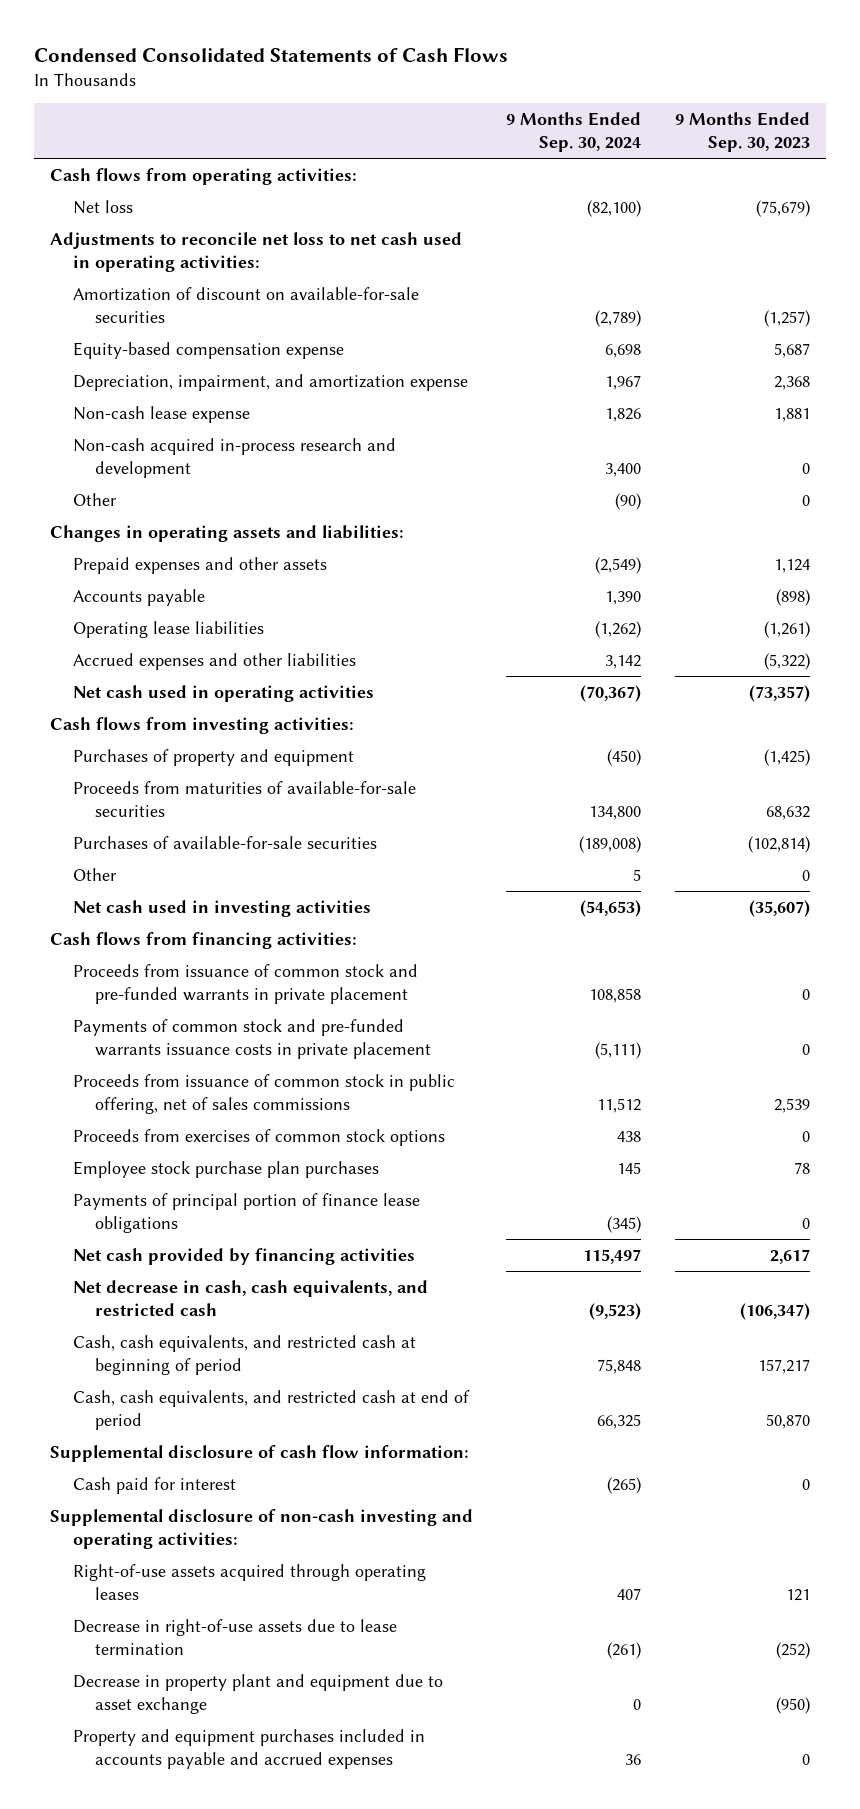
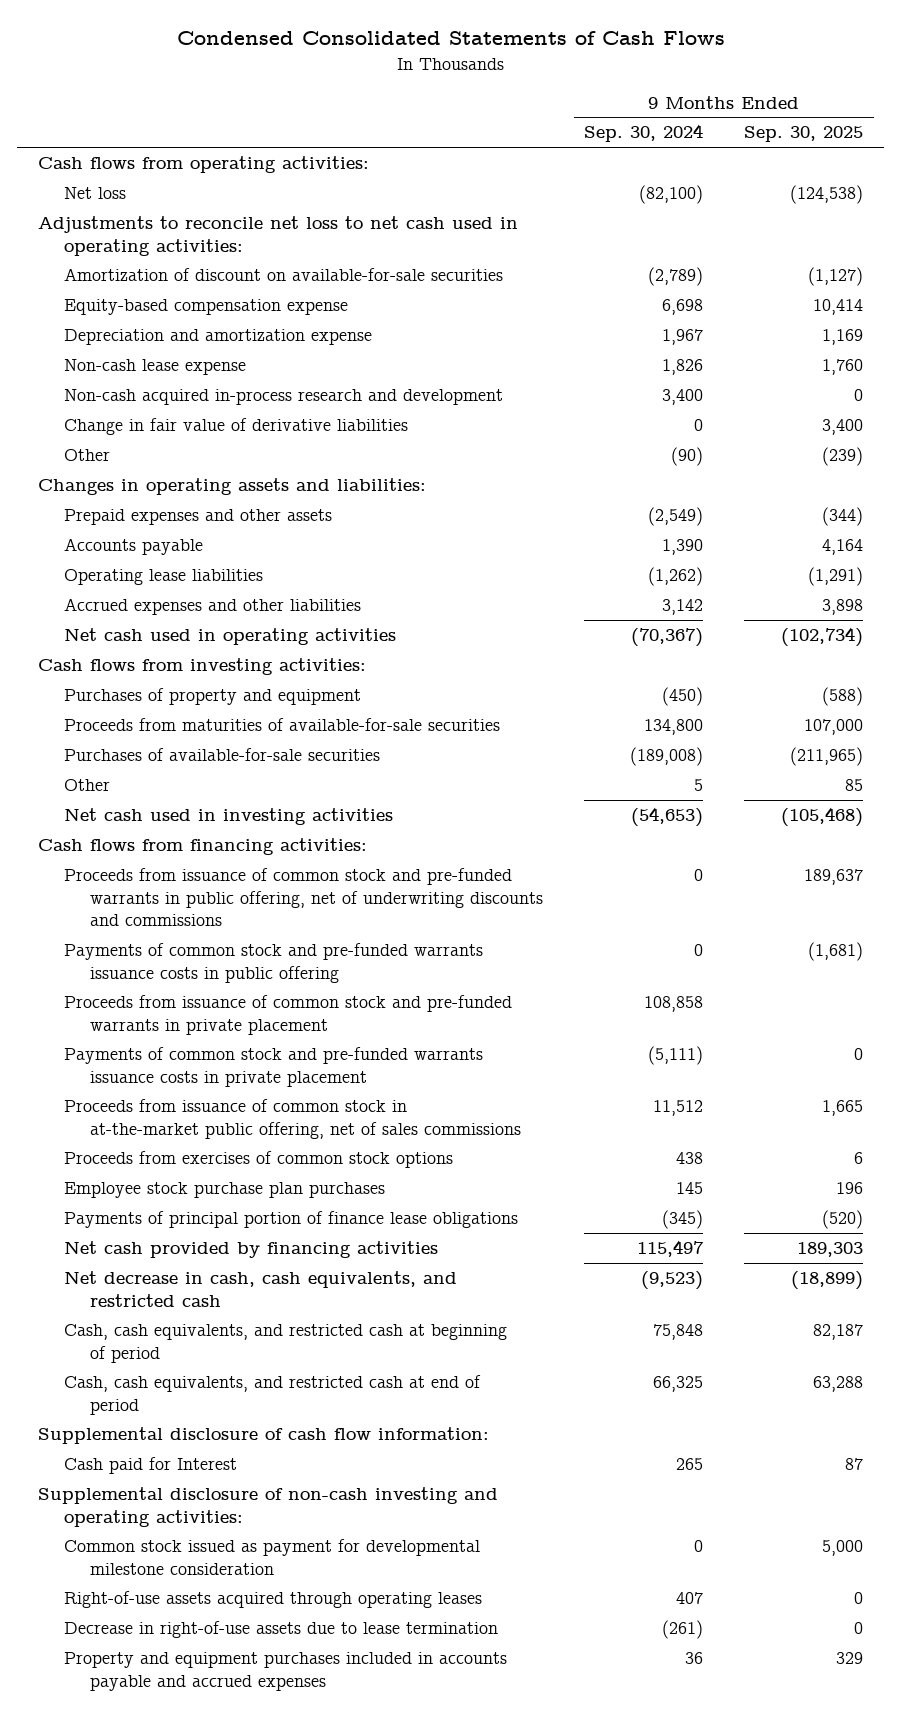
[674,111,810,153] 9 Months Ended Sep. 30, 2023 -> none
none -> [744,126,864,143] Sep. 30, 2025
[72,373,468,391] Depreciation, impairment, and amortization expense -> [64,329,373,346] Depreciation and amortization expense
none -> [64,418,409,436] Change in fair value of derivative liabilities
none -> [64,868,544,927] Proceeds from issuance of common stock and pre-funded warrants in public offering, net of underwriting discounts and commissions
none -> [64,943,484,983] Payments of common stock and pre-funded warrants issuance costs in public offering
[72,1073,455,1114] Proceeds from issuance of common stock in public offering, net of sales commissions -> [64,1099,522,1139] Proceeds from issuance of common stock in at-the-market public offering, net of sales commissions
[72,1476,236,1494] Cash paid for interest -> [64,1457,238,1475] Cash paid for Interest
[607,1476,642,1494] (265) -> [676,1458,704,1471] 265
none -> [64,1539,481,1575] Common stock issued as payment for developmental milestone consideration
[72,1673,443,1714] Decrease in property plant and equipment due to asset exchange -> none

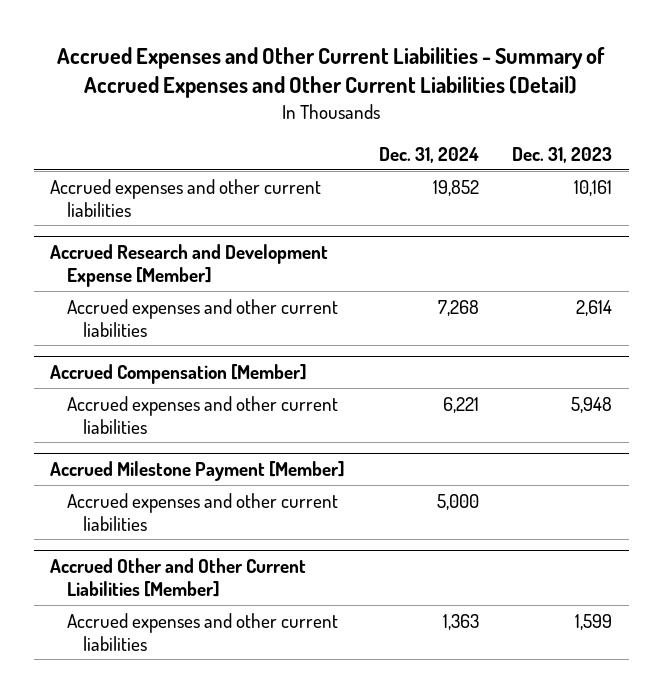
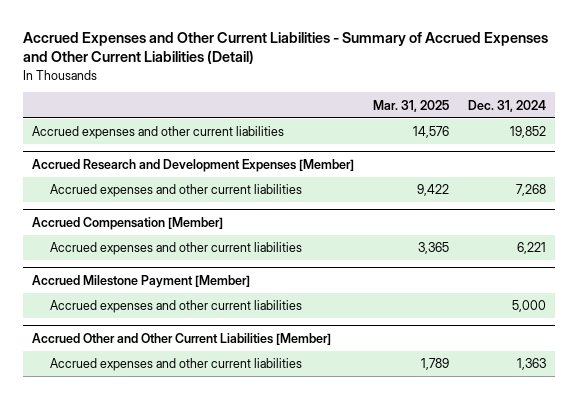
[512,147,613,164] Dec. 31, 2023 -> none
none -> [373,99,450,112] Mar. 31, 2025
[50,244,329,288] Accrued Research and Development Expense [Member] -> [32,159,355,173] Accrued Research and Development Expenses [Member]

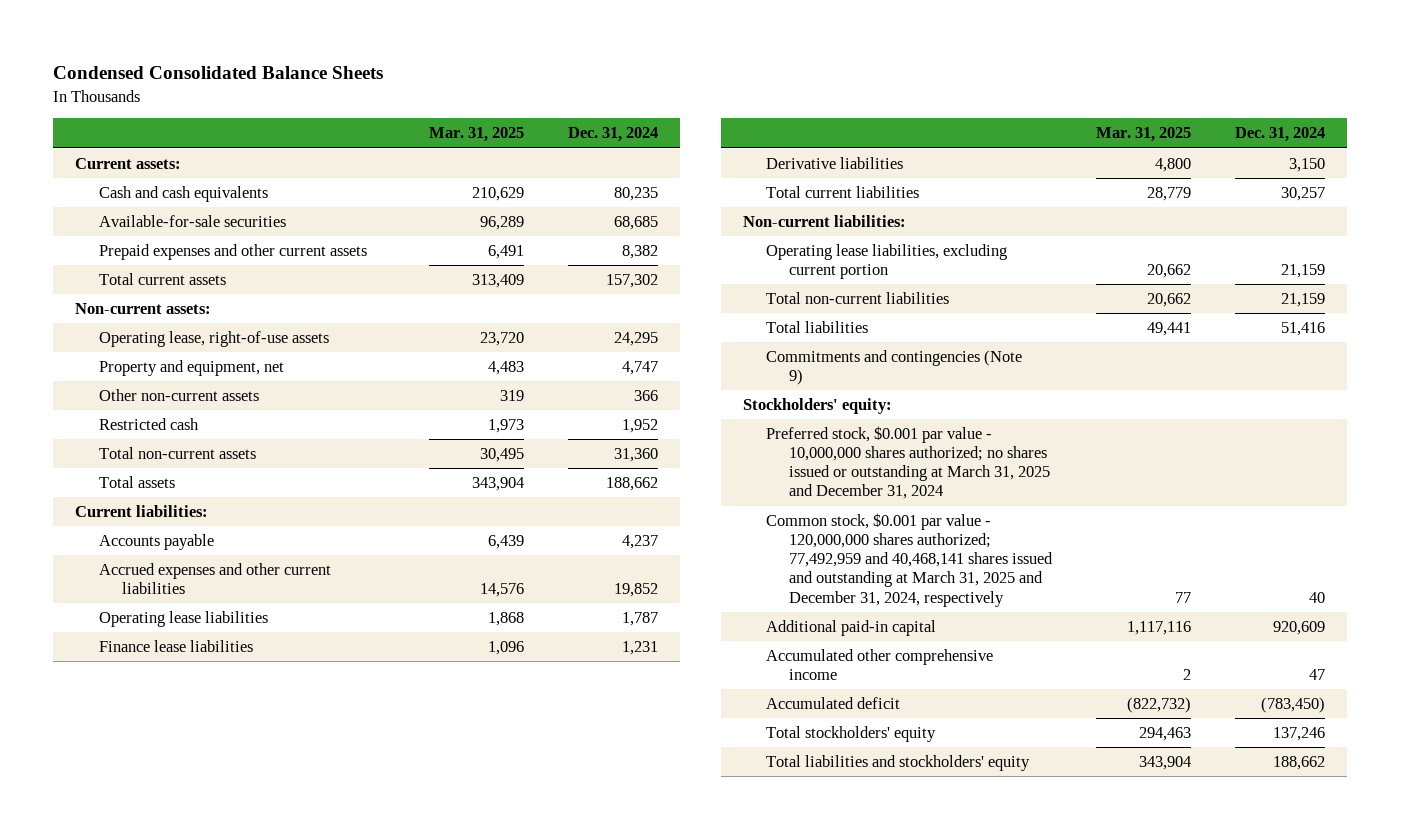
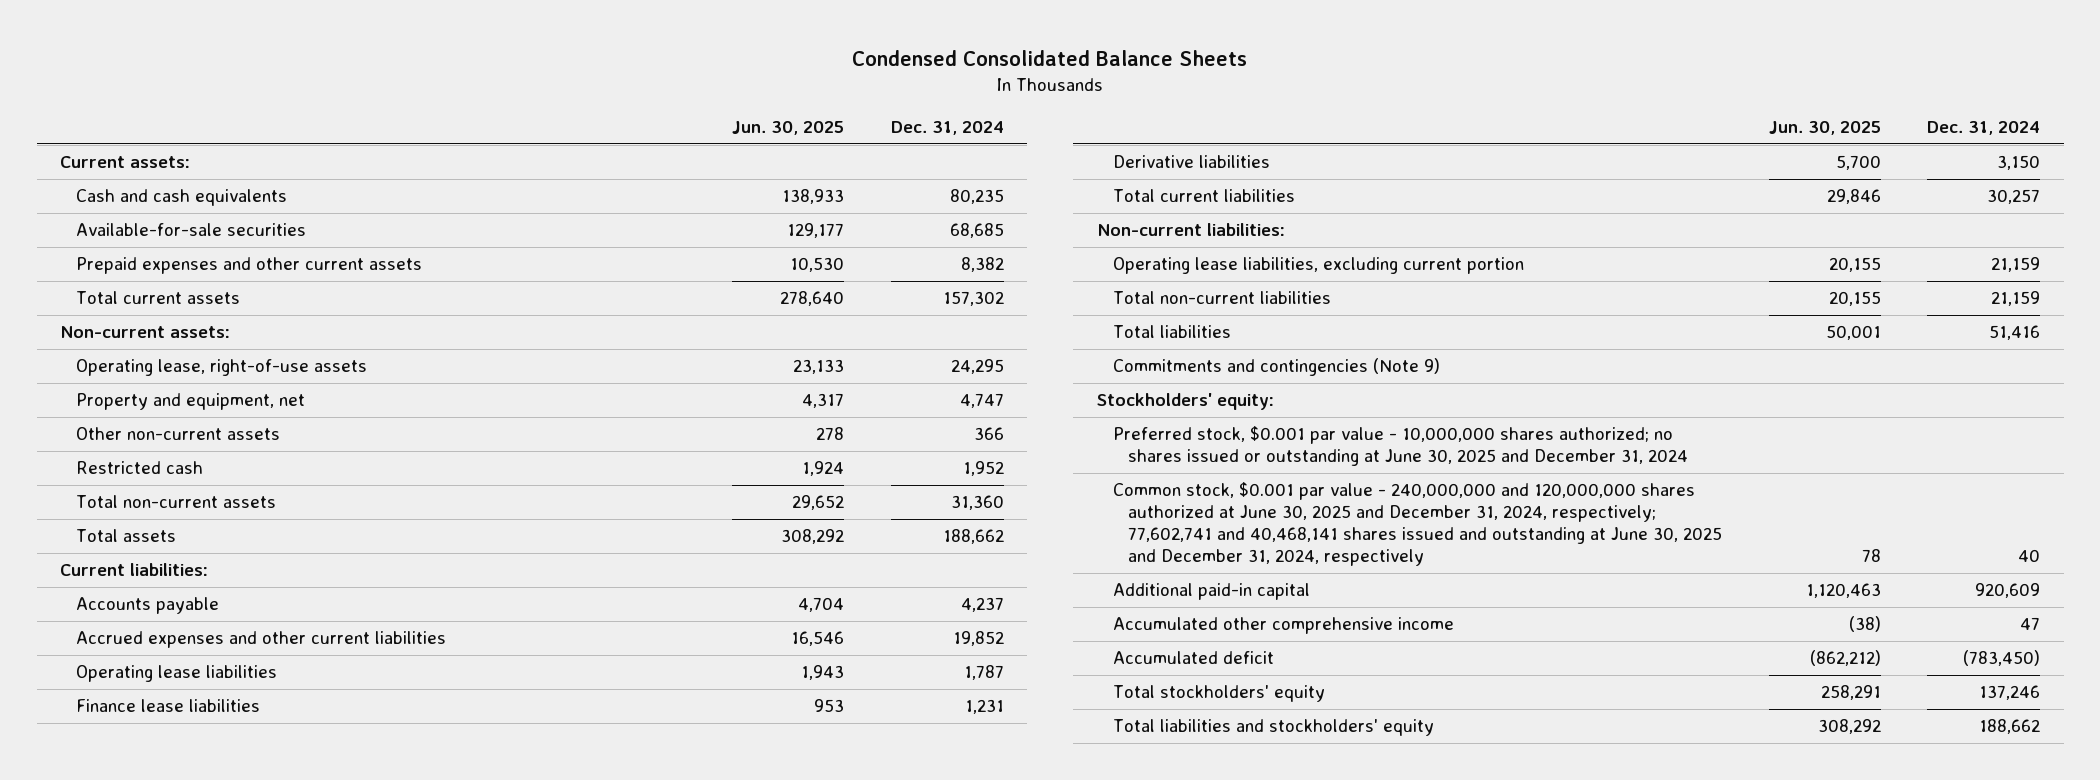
[428,127,524,143] Mar. 31, 2025 -> none
none -> [732,120,845,135] Jun. 30, 2025
[766,425,1051,500] Preferred stock, $0.001 par value - 10,000,000 shares authorized; no shares issued or outstanding at March 31, 2025 and December 31, 2024 -> [1112,426,1689,467] Preferred stock, $0.001 par value - 10,000,000 shares authorized; no shares issued or outstanding at June 30, 2025 and December 31, 2024
[766,512,1054,607] Common stock, $0.001 par value - 120,000,000 shares authorized; 77,492,959 and 40,468,141 shares issued and outstanding at March 31, 2025 and December 31, 2024, respectively -> [1112,482,1723,567] Common stock, $0.001 par value - 240,000,000 and 120,000,000 shares authorized at June 30, 2025 and December 31, 2024, respectively; 77,602,741 and 40,468,141 shares issued and outstanding at June 30, 2025 and December 31, 2024, respectively

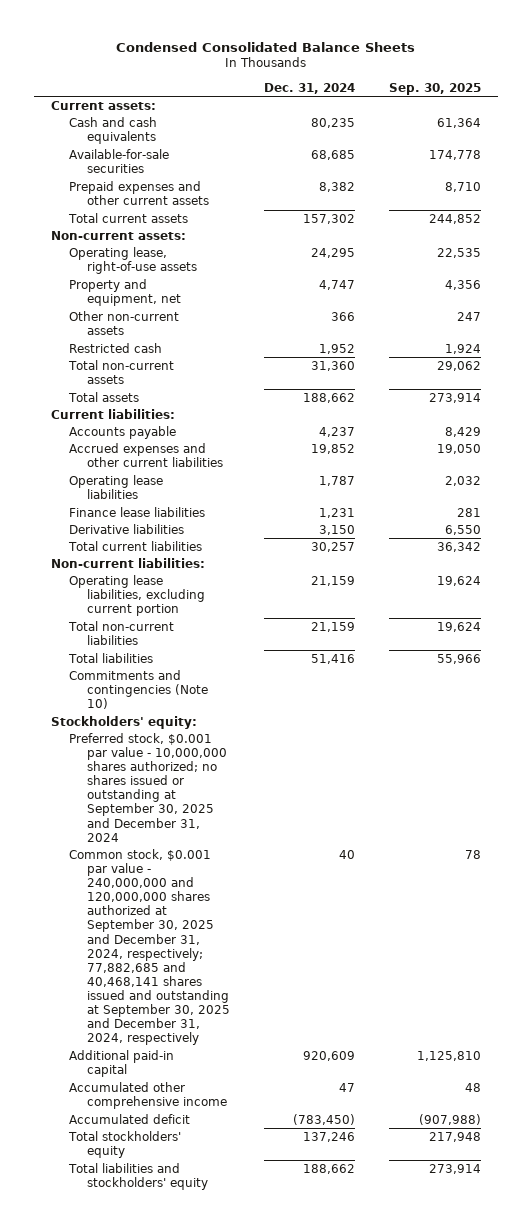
[732,120,845,135] Jun. 30, 2025 -> none
none -> [388,82,481,95] Sep. 30, 2025
[1112,358,1440,377] Commitments and contingencies (Note 9) -> [68,669,208,710] Commitments and contingencies (Note 10)
[1112,426,1689,467] Preferred stock, $0.001 par value - 10,000,000 shares authorized; no shares issued or outstanding at June 30, 2025 and December 31, 2024 -> [68,732,227,842] Preferred stock, $0.001 par value - 10,000,000 shares authorized; no shares issued or outstanding at September 30, 2025 and December 31, 2024
[1112,482,1723,567] Common stock, $0.001 par value - 240,000,000 and 120,000,000 shares authorized at June 30, 2025 and December 31, 2024, respectively; 77,602,741 and 40,468,141 shares issued and outstanding at June 30, 2025 and December 31, 2024, respectively -> [68,848,230,1046] Common stock, $0.001 par value - 240,000,000 and 120,000,000 shares authorized at September 30, 2025 and December 31, 2024, respectively; 77,882,685 and 40,468,141 shares issued and outstanding at September 30, 2025 and December 31, 2024, respectively

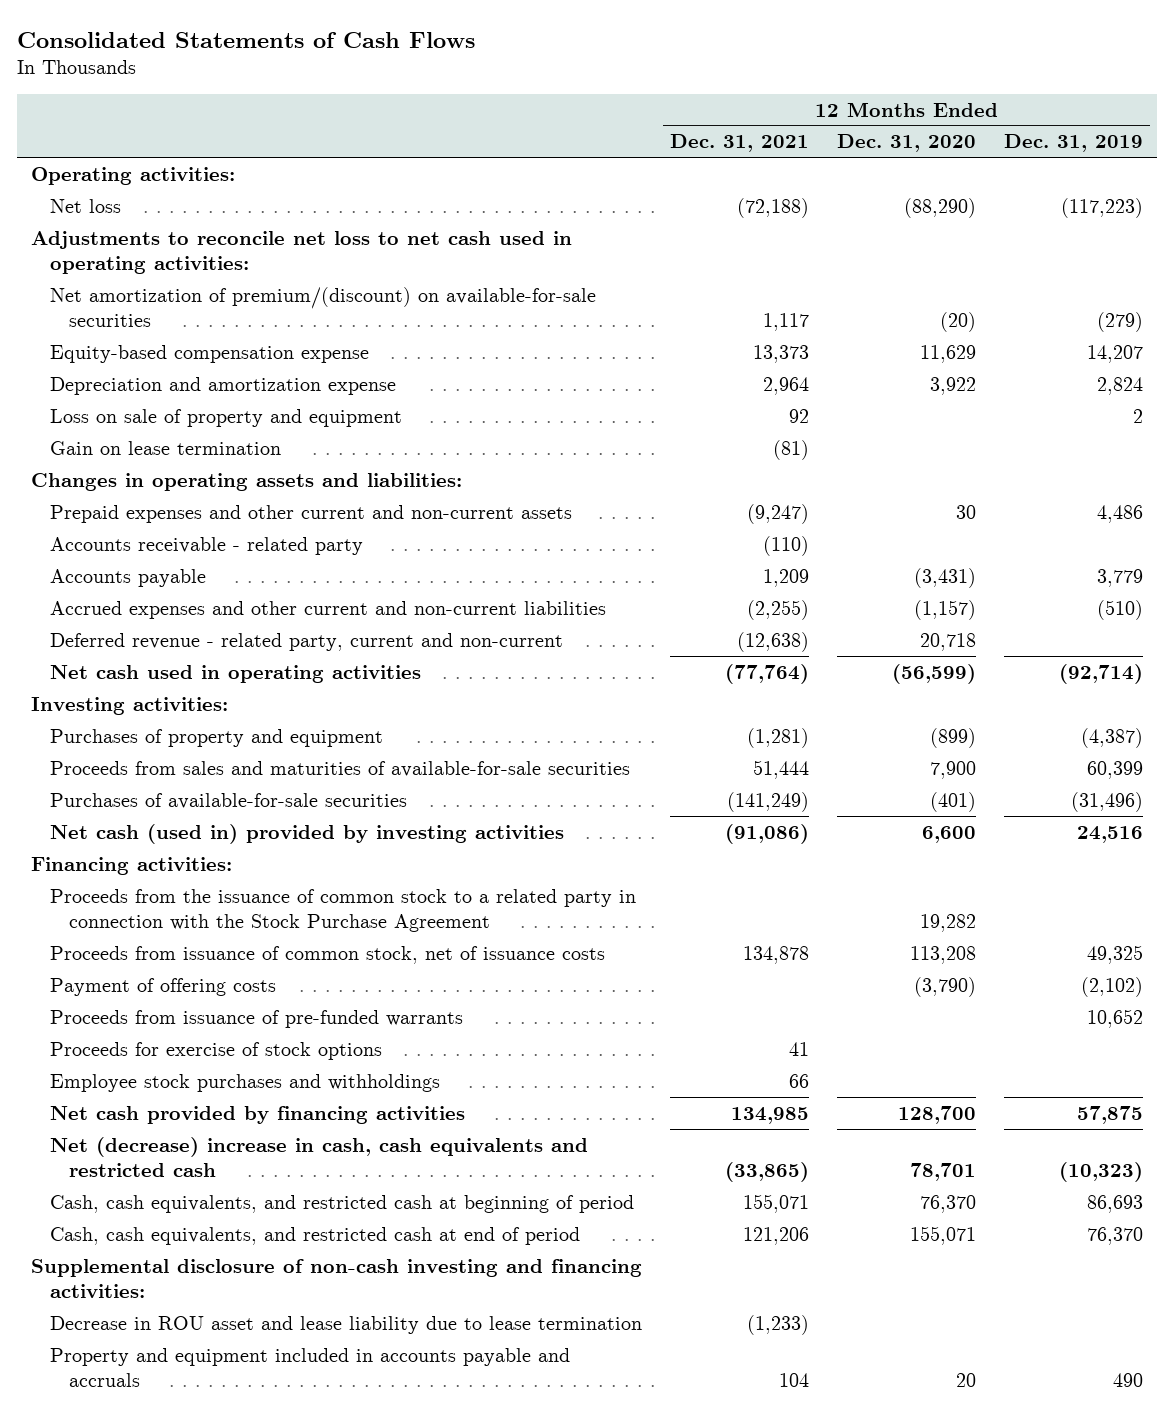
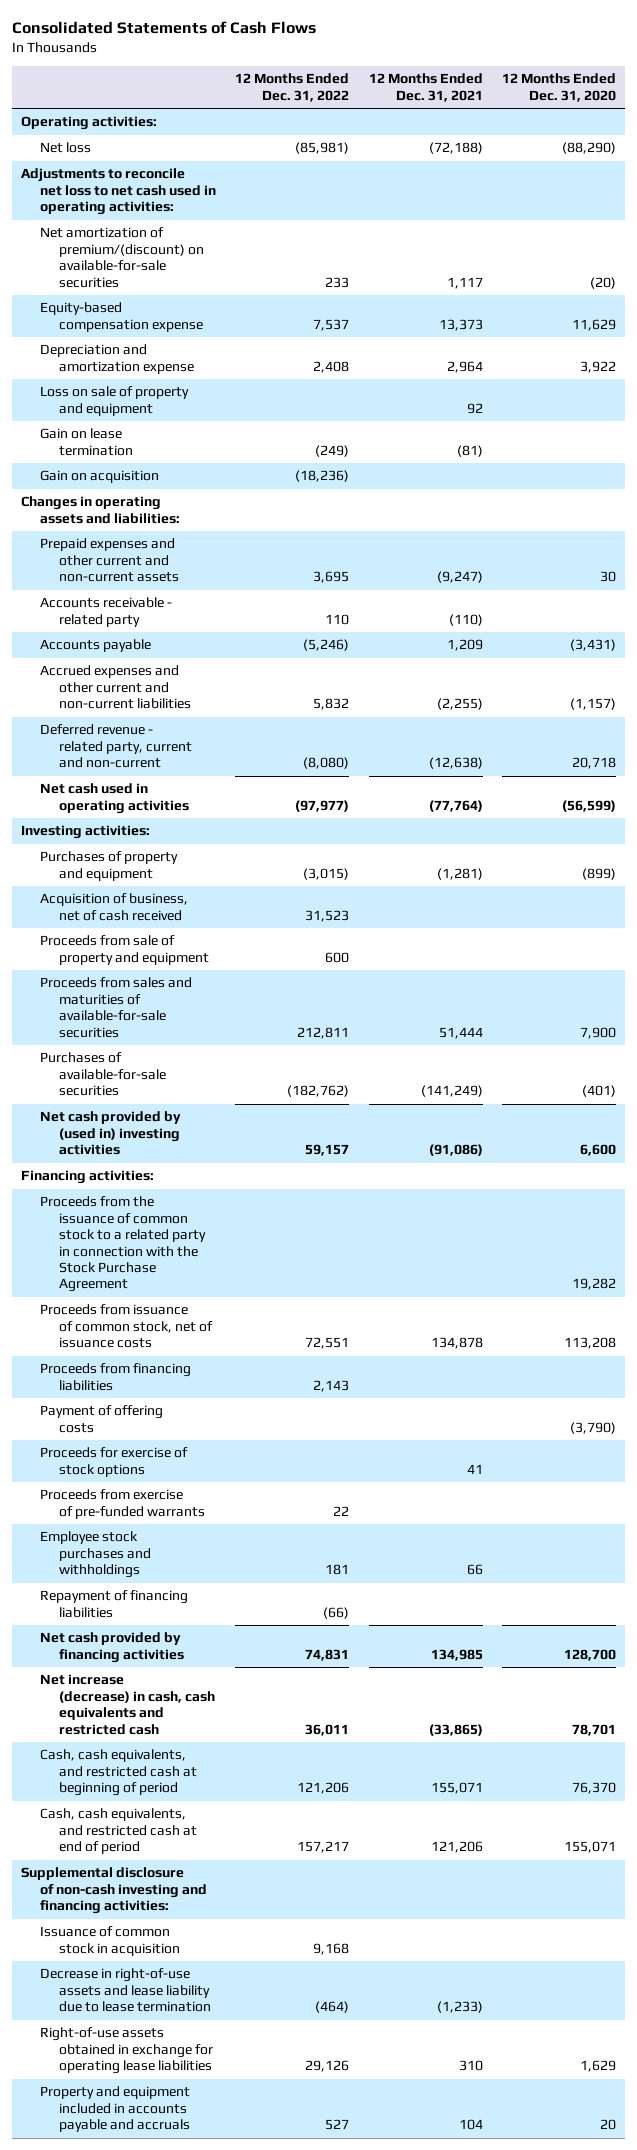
[1004,134,1144,153] Dec. 31, 2019 -> none
none -> [235,73,350,102] 12 Months Ended Dec. 31, 2022
none -> [40,470,160,484] Gain on acquisition
none -> [40,893,189,921] Acquisition of business, net of cash received
none -> [40,935,210,965] Proceeds from sale of property and equipment
[49,823,564,844] Net cash (used in) provided by investing activities -> [40,1111,182,1156] Net cash provided by (used in) investing activities
none -> [40,1363,192,1391] Proceeds from financing liabilities
[49,1009,463,1028] Proceeds from issuance of pre-funded warrants -> none
none -> [40,1489,206,1519] Proceeds from exercise of pre-funded warrants
none -> [40,1590,189,1618] Repayment of financing liabilities
[49,1136,588,1177] Net (decrease) increase in cash, cash equivalents and restricted cash -> [40,1674,216,1735] Net increase (decrease) in cash, cash equivalents and restricted cash
none -> [40,1926,181,1956] Issuance of common stock in acquisition
[49,1315,642,1334] Decrease in ROU asset and lease liability due to lease termination -> [40,1968,212,2013] Decrease in right-of-use assets and lease liability due to lease termination
none -> [40,2027,214,2075] Right-of-use assets obtained in exchange for operating lease liabilities

